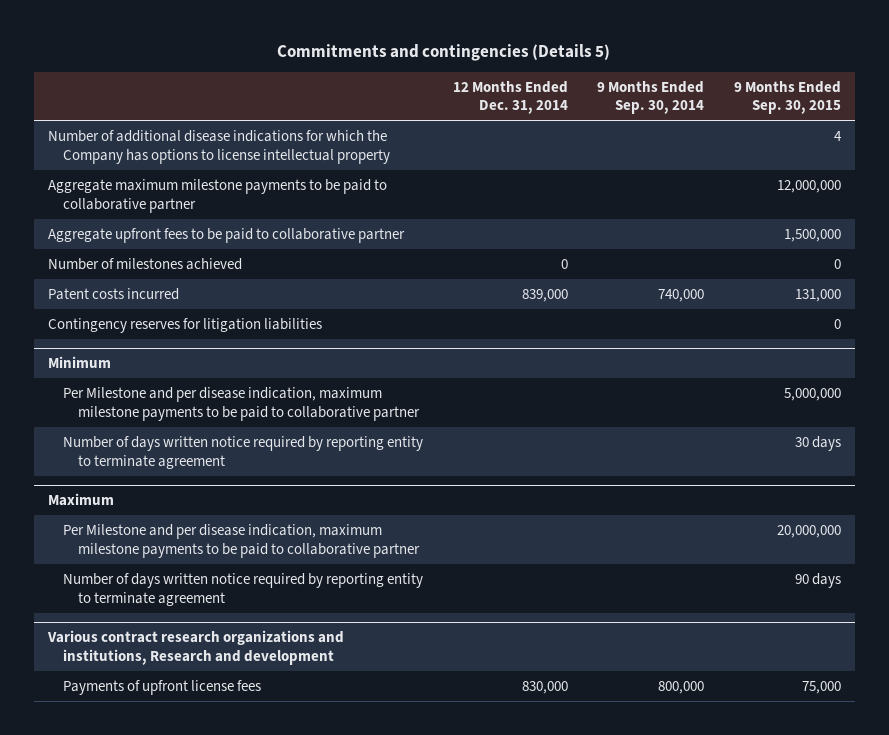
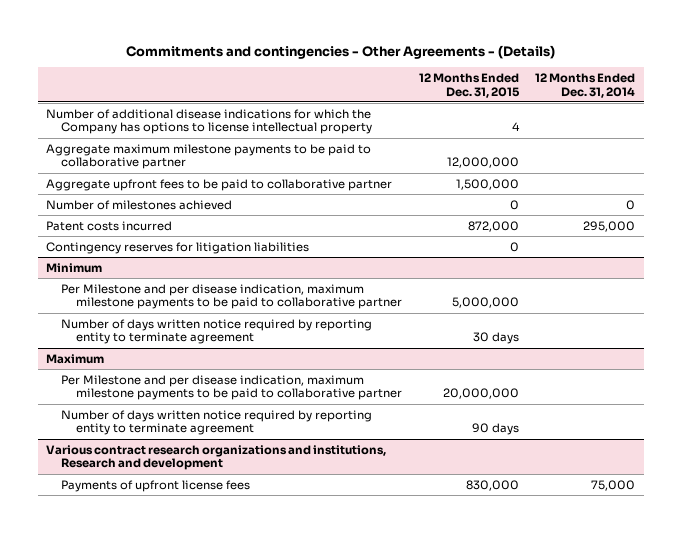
[277,43,611,61] Commitments and contingencies (Details 5) -> [125,44,555,59] Commitments and contingencies - Other Agreements - (Details)
[597,80,705,115] 9 Months Ended Sep. 30, 2014 -> none
[733,80,841,115] 9 Months Ended Sep. 30, 2015 -> none
none -> [418,72,520,98] 12 Months Ended Dec. 31, 2015
[521,288,568,302] 839,000 -> [583,220,636,232] 295,000
[521,680,568,694] 830,000 -> [591,479,636,491] 75,000

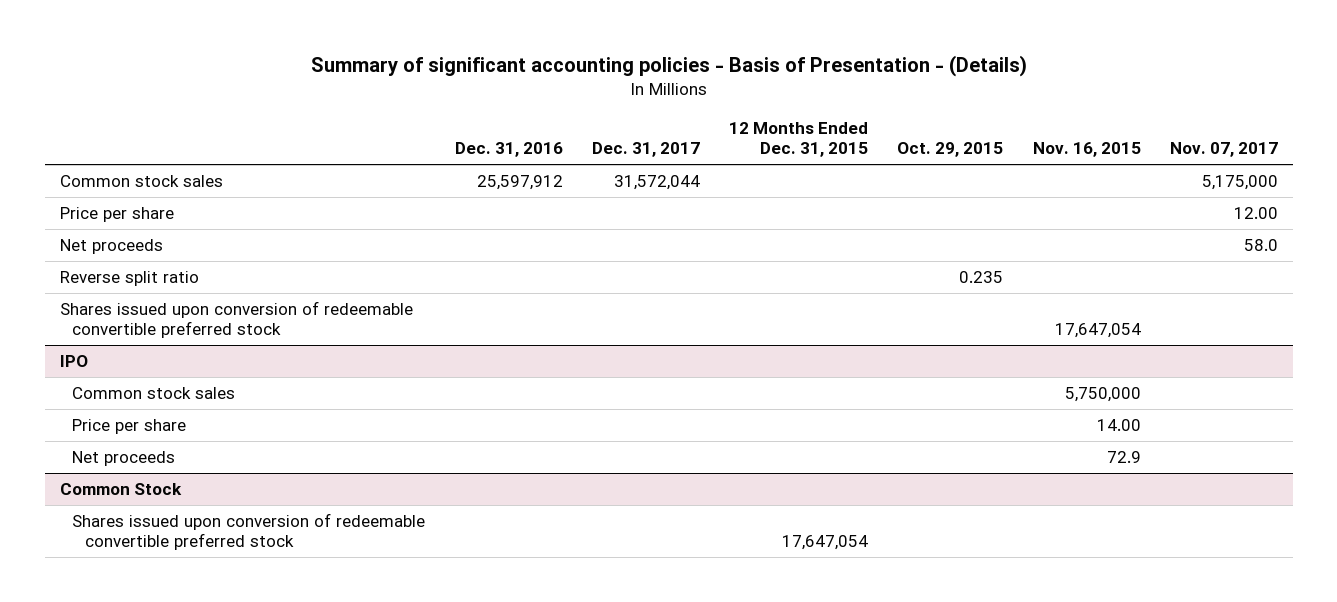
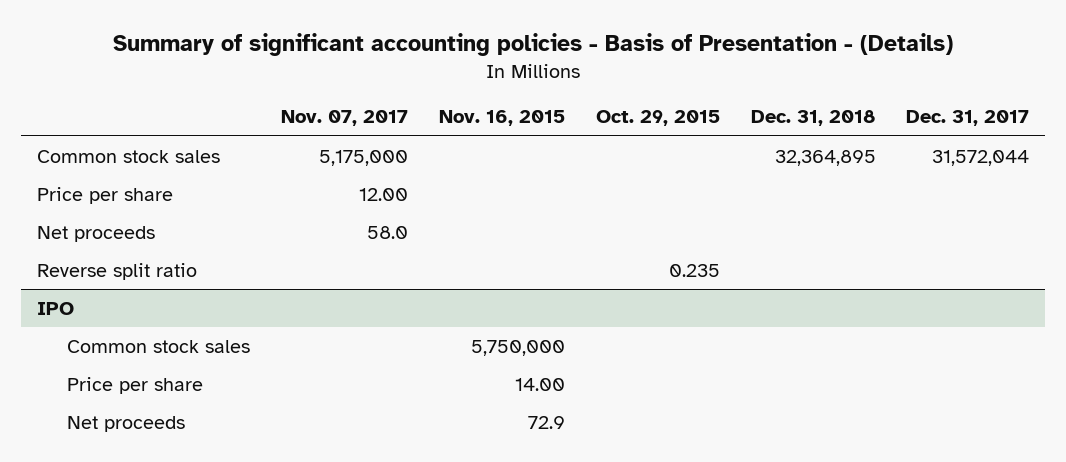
[454,142,563,158] Dec. 31, 2016 -> none
[729,122,869,158] 12 Months Ended Dec. 31, 2015 -> none
none -> [750,110,876,127] Dec. 31, 2018
[59,301,413,339] Shares issued upon conversion of redeemable convertible preferred stock -> none
[59,483,182,496] Common Stock -> none
[72,513,426,551] Shares issued upon conversion of redeemable convertible preferred stock -> none

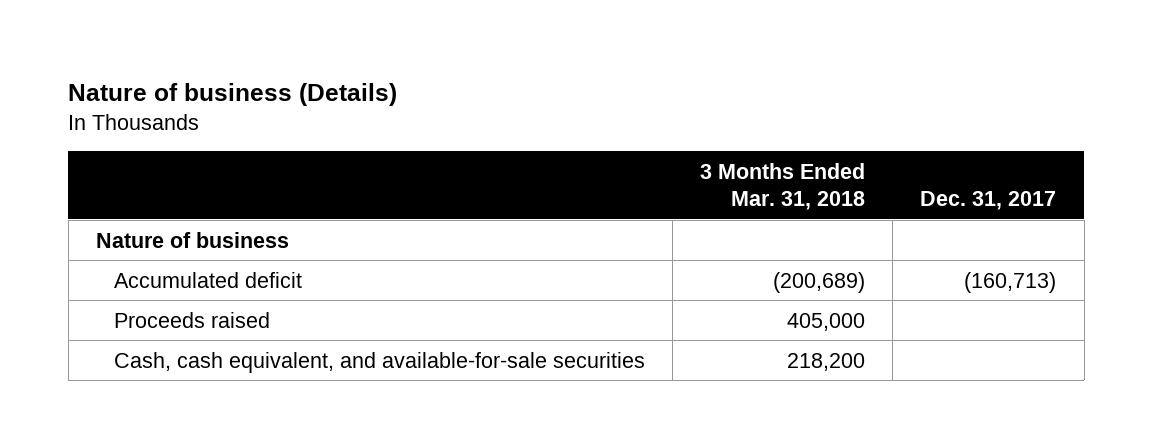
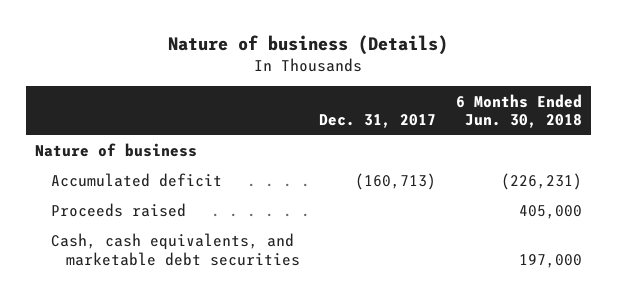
[700,162,866,210] 3 Months Ended Mar. 31, 2018 -> none
none -> [455,93,582,129] 6 Months Ended Jun. 30, 2018
[113,351,645,373] Cash, cash equivalent, and available-for-sale securities -> [50,233,301,266] Cash, cash equivalents, and marketable debt securities

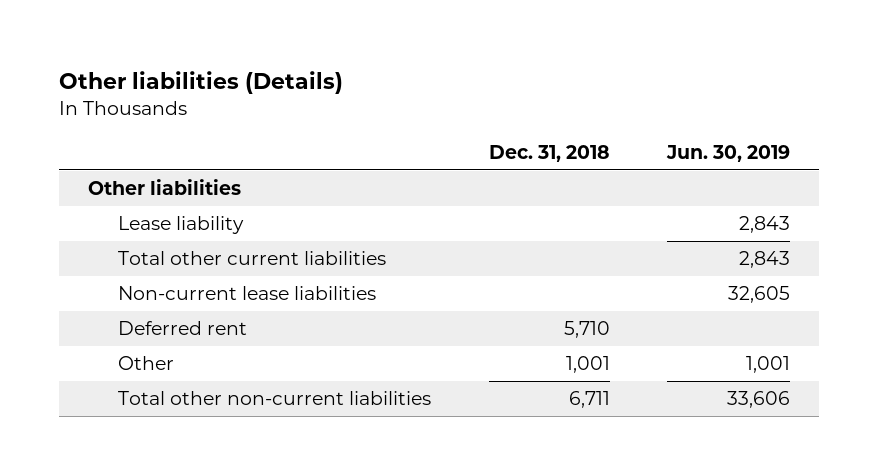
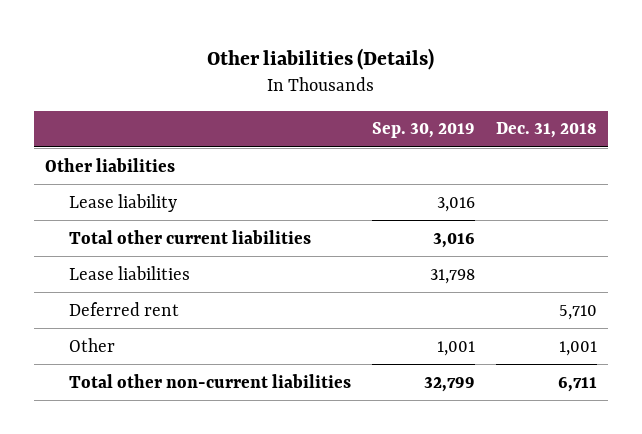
[666,144,791,162] Jun. 30, 2019 -> none
none -> [372,122,476,139] Sep. 30, 2019
[118,286,377,301] Non-current lease liabilities -> [69,265,191,280] Lease liabilities

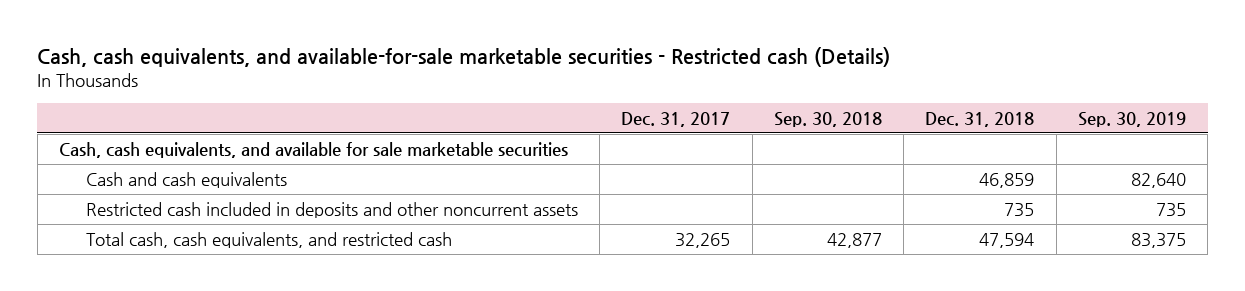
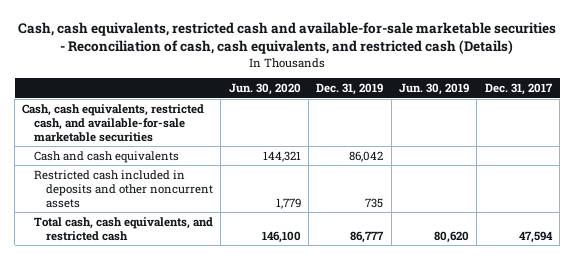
[37,47,891,68] Cash, cash equivalents, and available-for-sale marketable securities - Restricted cash (Details) -> [18,21,557,54] Cash, cash equivalents, restricted cash and available-for-sale marketable securities - Reconciliation of cash, cash equivalents, and restricted cash (Details)
[773,111,882,127] Sep. 30, 2018 -> none
[925,111,1035,127] Dec. 31, 2018 -> none
[1077,111,1186,127] Sep. 30, 2019 -> none
none -> [228,83,301,96] Jun. 30, 2020
none -> [316,83,384,96] Dec. 31, 2019
none -> [399,83,470,96] Jun. 30, 2019
[59,141,569,158] Cash, cash equivalents, and available for sale marketable securities -> [22,103,205,142] Cash, cash equivalents, restricted cash, and available-for-sale marketable securities
[675,232,731,248] 32,265 -> [518,230,553,243] 47,594

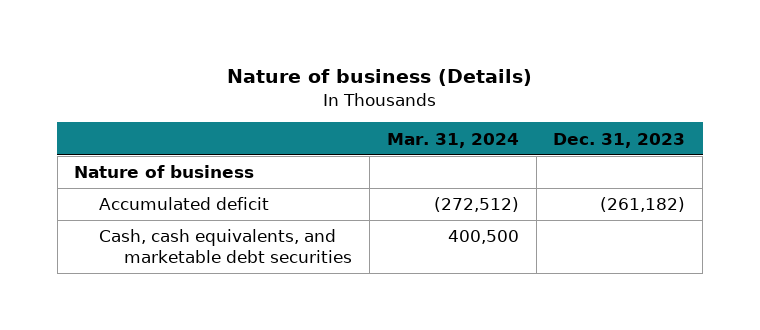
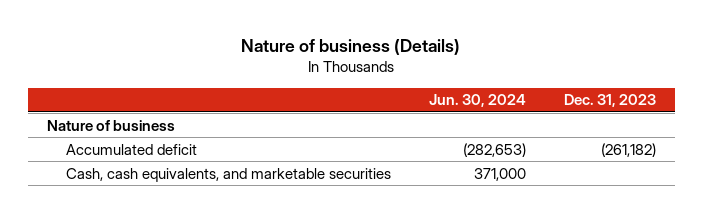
[386,132,519,148] Mar. 31, 2024 -> none
none -> [428,94,526,108] Jun. 30, 2024
[99,229,353,264] Cash, cash equivalents, and marketable debt securities -> [65,167,391,182] Cash, cash equivalents, and marketable securities

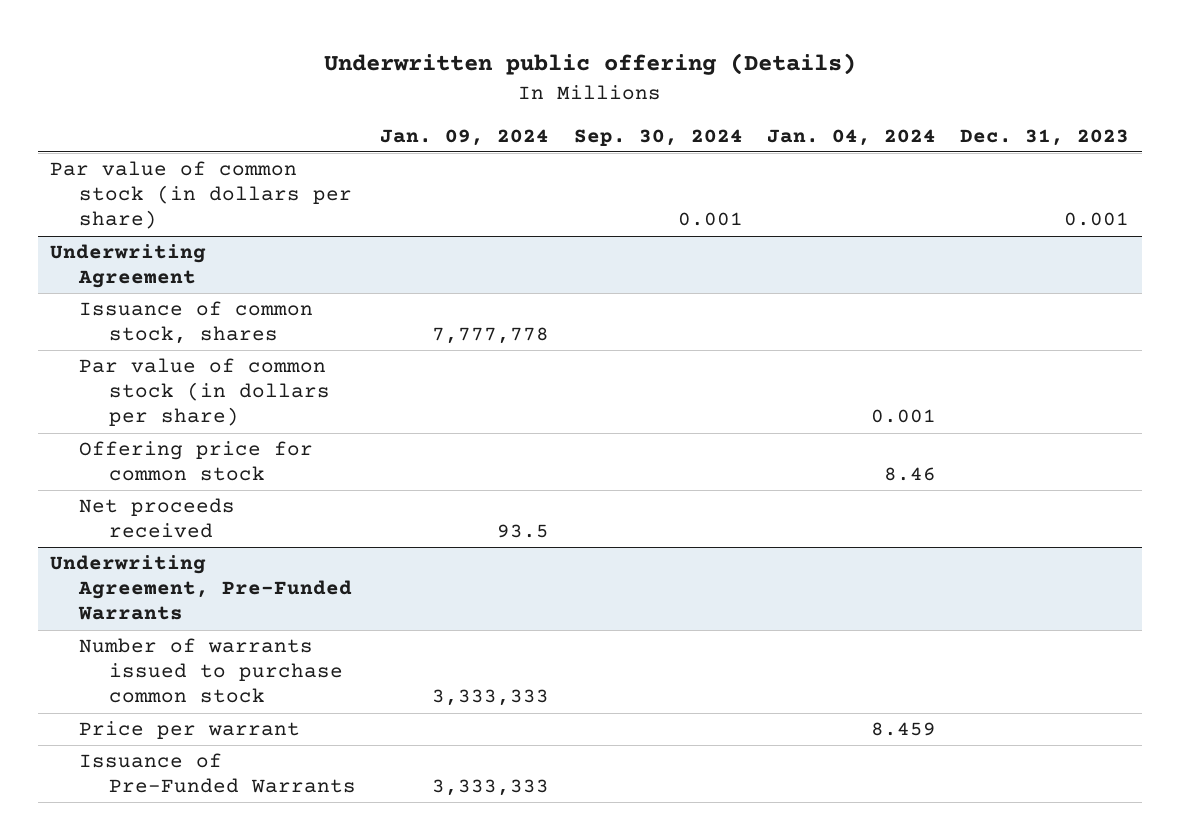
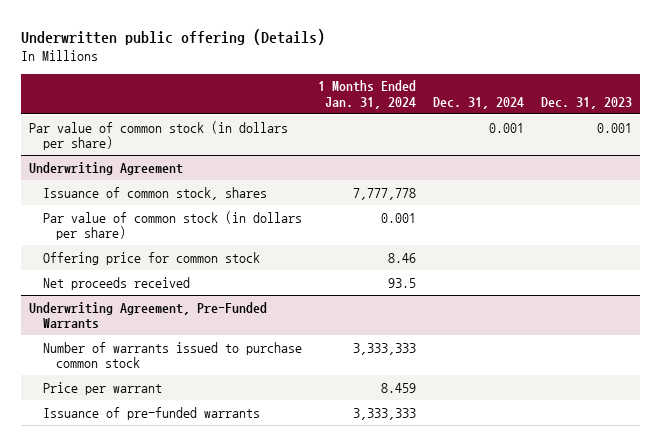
[380,128,550,146] Jan. 09, 2024 -> none
[573,128,743,146] Sep. 30, 2024 -> none
[767,128,937,146] Jan. 04, 2024 -> none
none -> [318,80,417,109] 1 Months Ended Jan. 31, 2024
none -> [433,96,525,109] Dec. 31, 2024
[79,753,356,794] Issuance of Pre-Funded Warrants -> [42,406,260,420] Issuance of pre-funded warrants

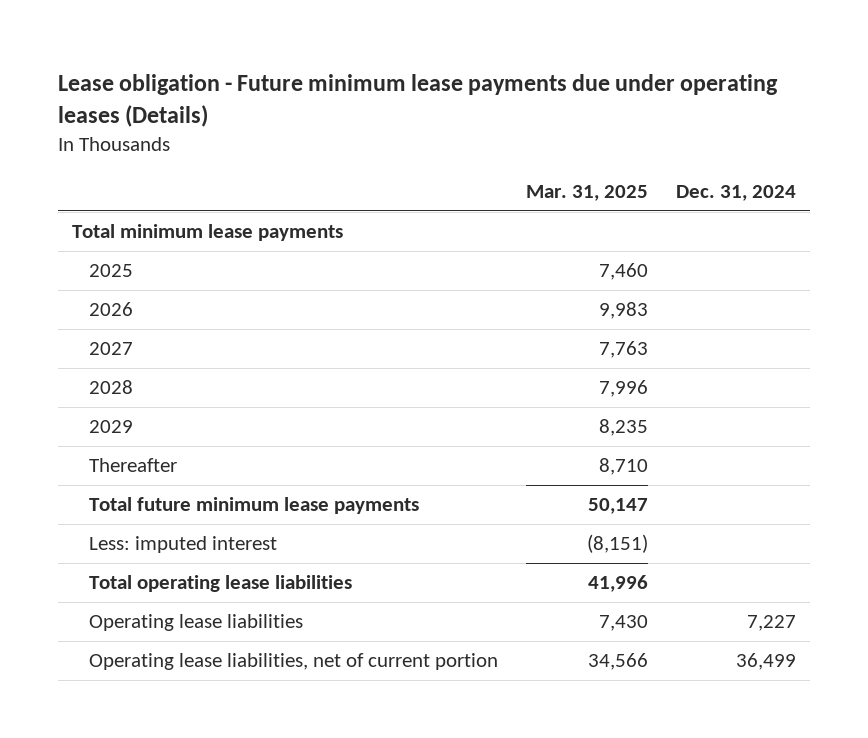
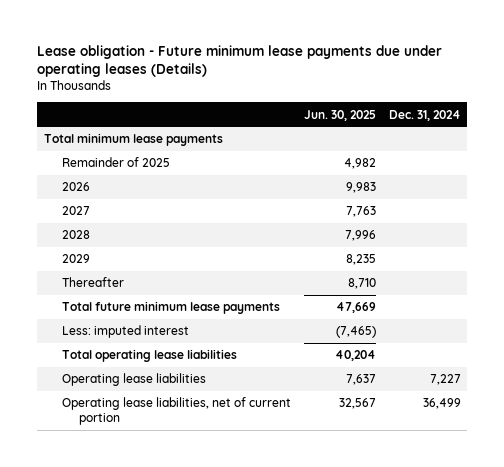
[525,184,648,201] Mar. 31, 2025 -> none
none -> [303,109,376,121] Jun. 30, 2025
[88,264,133,278] 2025 -> [61,157,170,168] Remainder of 2025

